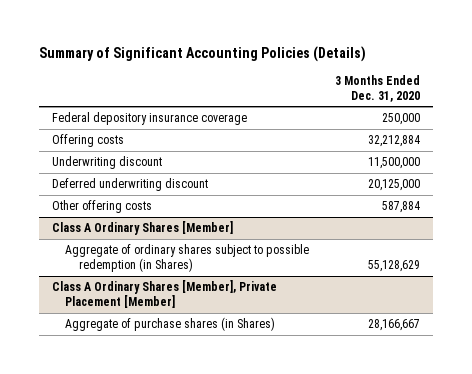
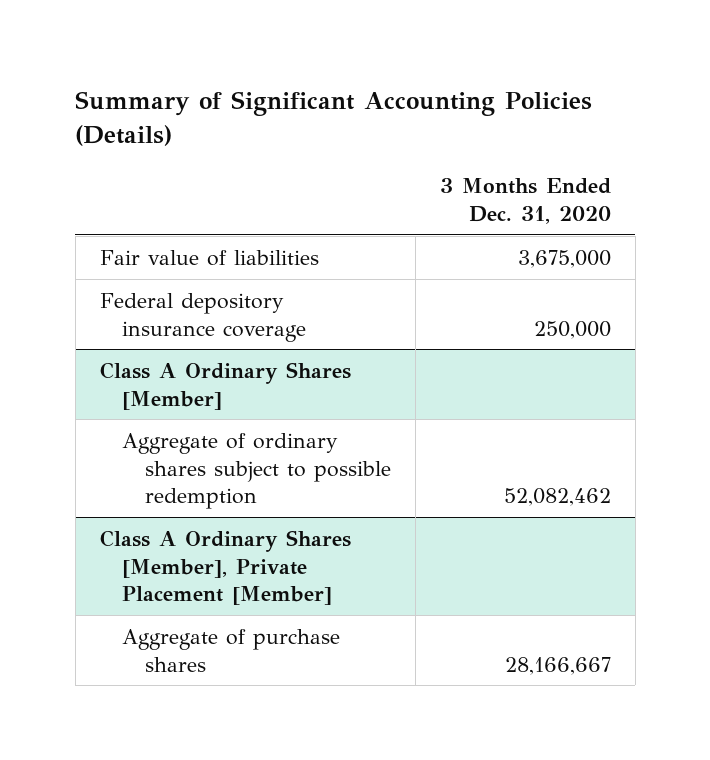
none -> [99,249,319,266] Fair value of liabilities
[51,134,124,148] Offering costs -> none
[51,156,162,170] Underwriting discount -> none
[51,178,208,192] Deferred underwriting discount -> none
[51,200,152,214] Other offering costs -> none
[65,244,310,272] Aggregate of ordinary shares subject to possible redemption (in Shares) -> [122,432,392,510] Aggregate of ordinary shares subject to possible redemption
[368,259,421,272] 55,128,629 -> [503,488,611,507] 52,082,462
[65,317,276,332] Aggregate of purchase shares (in Shares) -> [122,628,341,672] Aggregate of purchase shares

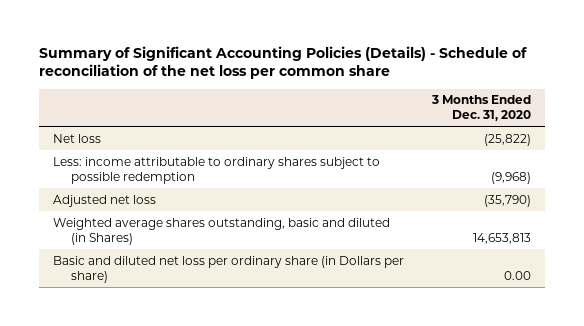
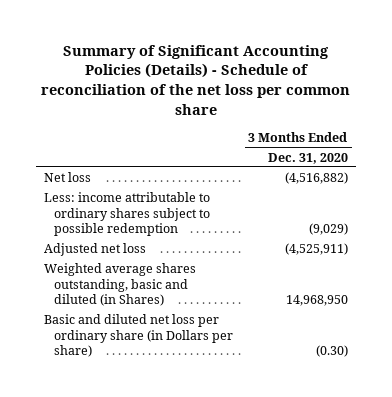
[483,133,531,146] (25,822) -> [284,172,348,185] (4,516,882)
[490,171,531,184] (9,968) -> [308,223,348,236] (9,029)
[483,194,531,207] (35,790) -> [284,243,348,256] (4,525,911)
[472,232,531,244] 14,653,813 -> [285,295,348,307] 14,968,950
[503,270,531,280] 0.00 -> [315,345,348,358] (0.30)

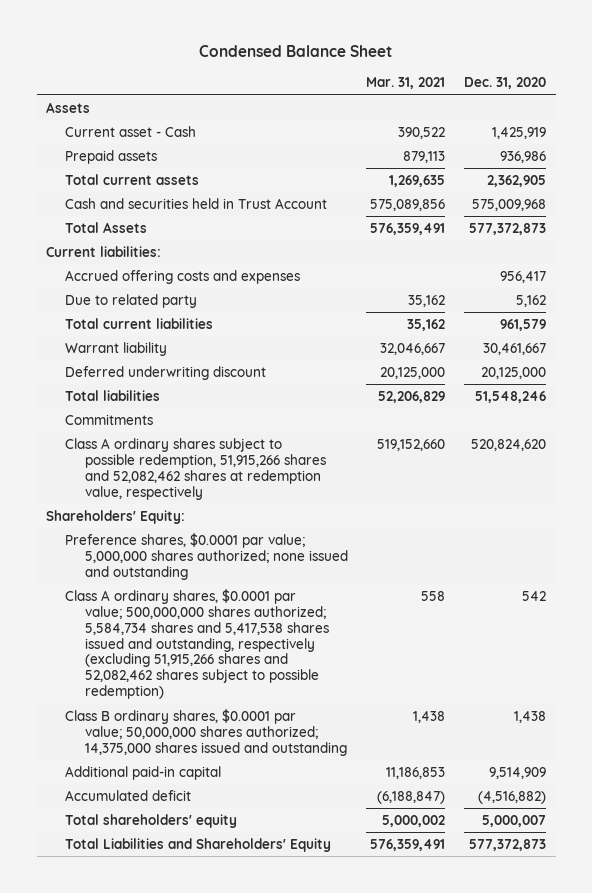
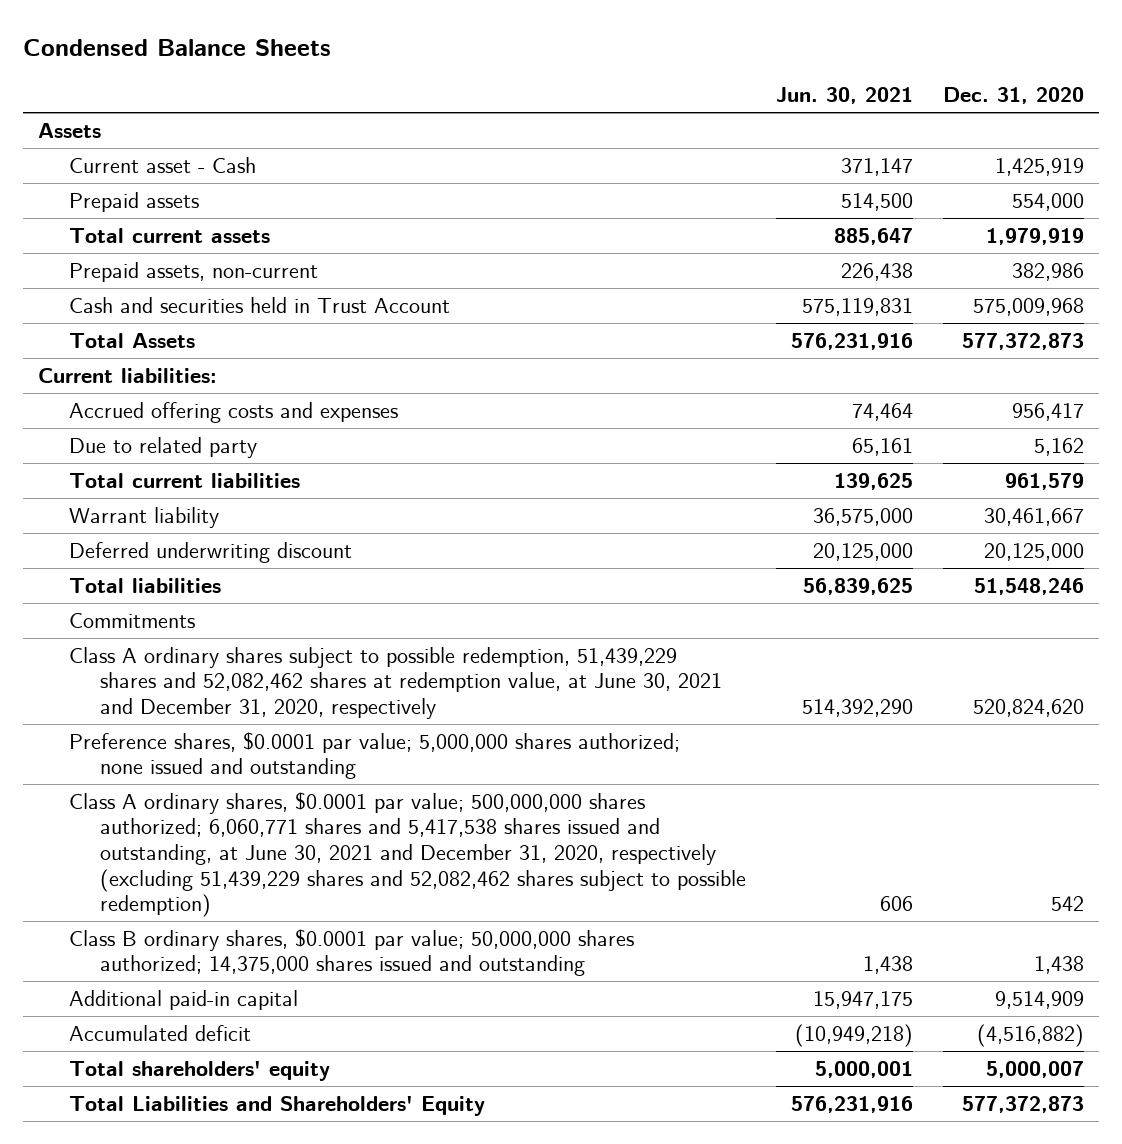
[199,45,393,58] Condensed Balance Sheet -> [22,39,331,57] Condensed Balance Sheets
[366,77,446,90] Mar. 31, 2021 -> none
none -> [776,87,914,105] Jun. 30, 2021
[500,150,547,163] 936,986 -> [1012,192,1085,211] 554,000
[487,174,547,187] 2,362,905 -> [986,227,1085,245] 1,979,919
none -> [69,261,319,282] Prepaid assets, non-current
[45,509,185,524] Shareholders' Equity: -> none
[65,437,326,500] Class A ordinary shares subject to possible redemption, 51,915,266 shares and 52,082,462 shares at redemption value, respectively -> [69,646,723,720] Class A ordinary shares subject to possible redemption, 51,439,229 shares and 52,082,462 shares at redemption value, at June 30, 2021 and December 31, 2020, respectively
[65,588,329,700] Class A ordinary shares, $0.0001 par value; 500,000,000 shares authorized; 5,584,734 shares and 5,417,538 shares issued and outstanding, respectively (excluding 51,915,266 shares and 52,082,462 shares subject to possible redemption) -> [69,791,747,918] Class A ordinary shares, $0.0001 par value; 500,000,000 shares authorized; 6,060,771 shares and 5,417,538 shares issued and outstanding, at June 30, 2021 and December 31, 2020, respectively (excluding 51,439,229 shares and 52,082,462 shares subject to possible redemption)

